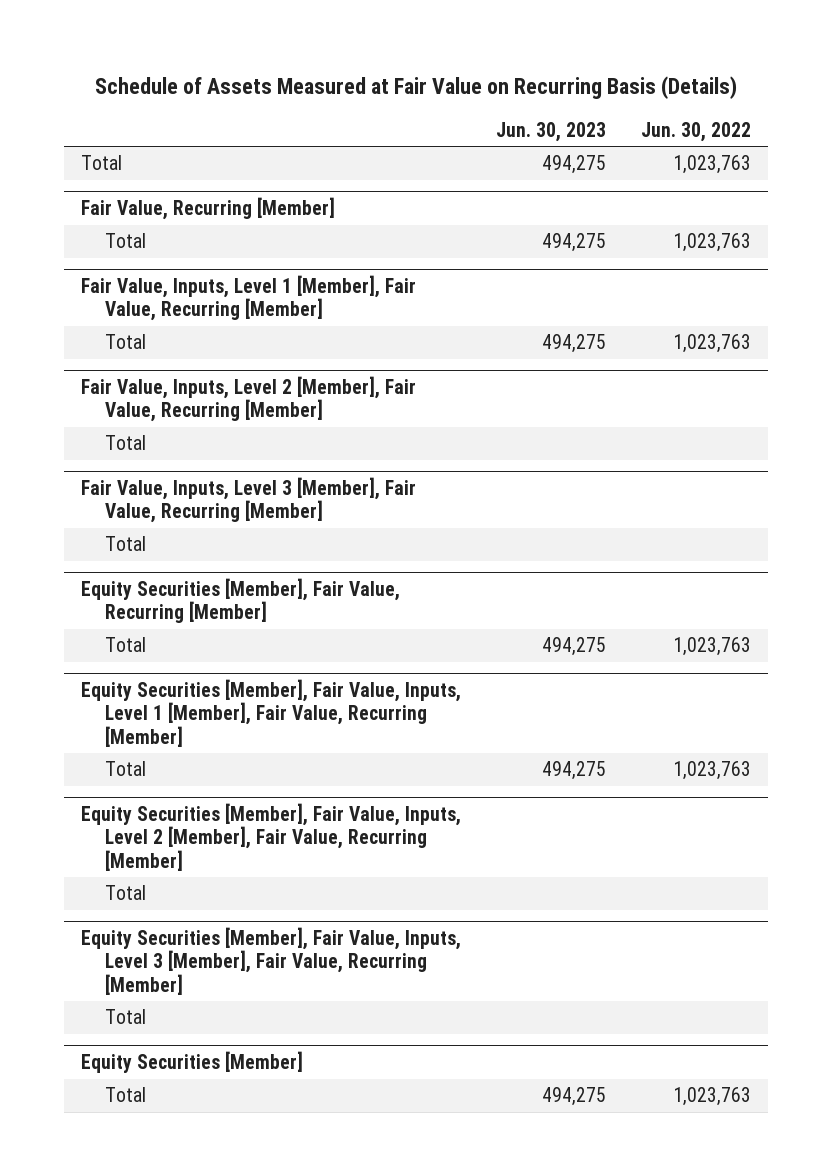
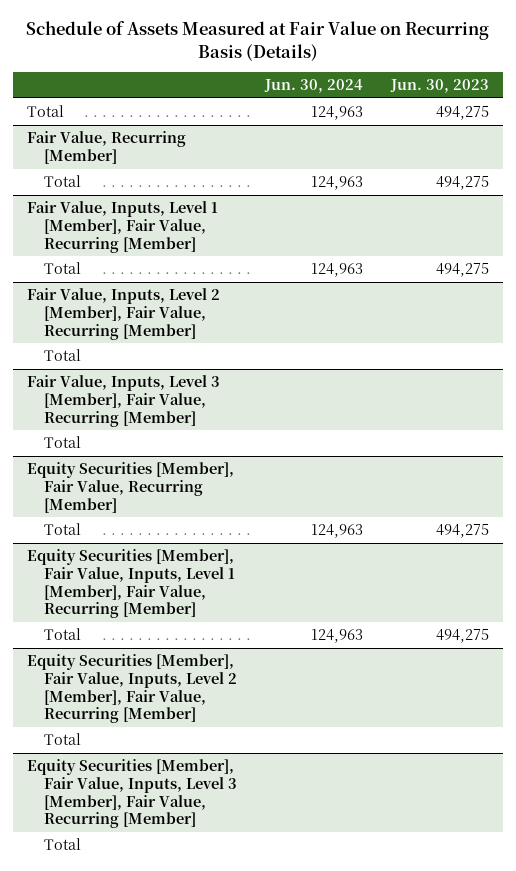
[640,121,751,142] Jun. 30, 2022 -> none
none -> [264,79,364,94] Jun. 30, 2024
[81,1050,304,1073] Equity Securities [Member] -> none
[104,1087,146,1103] Total -> none

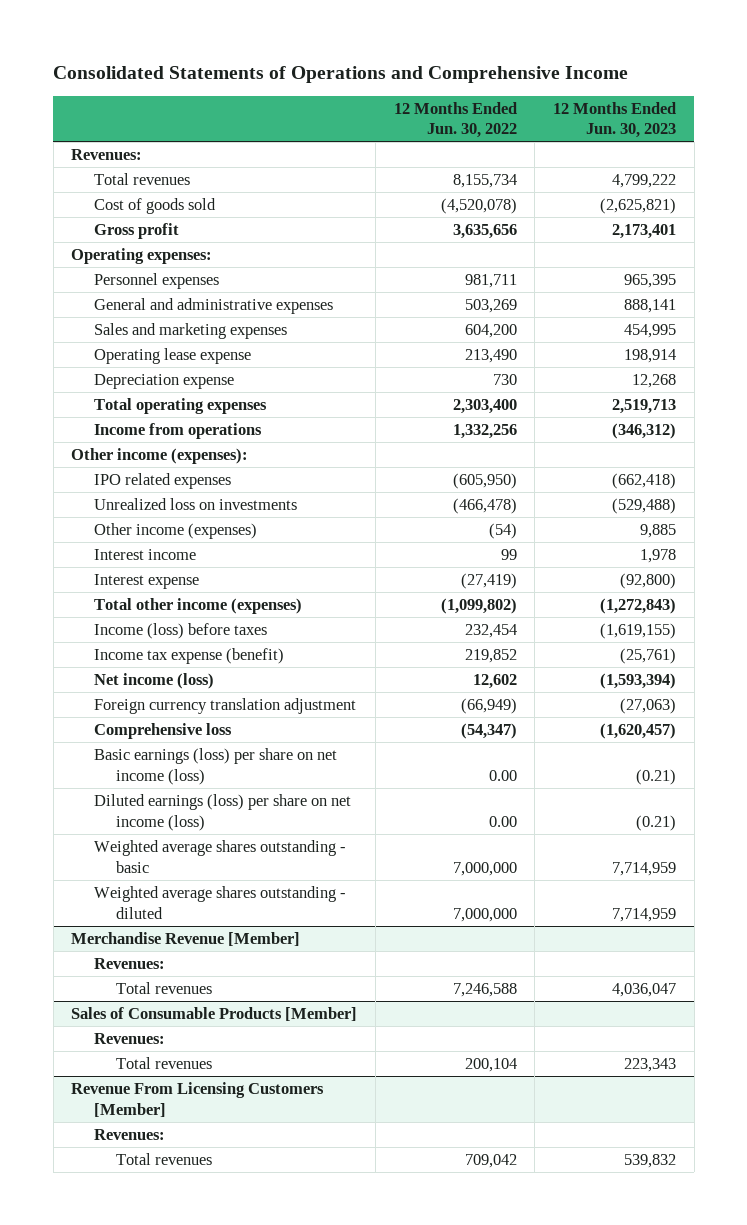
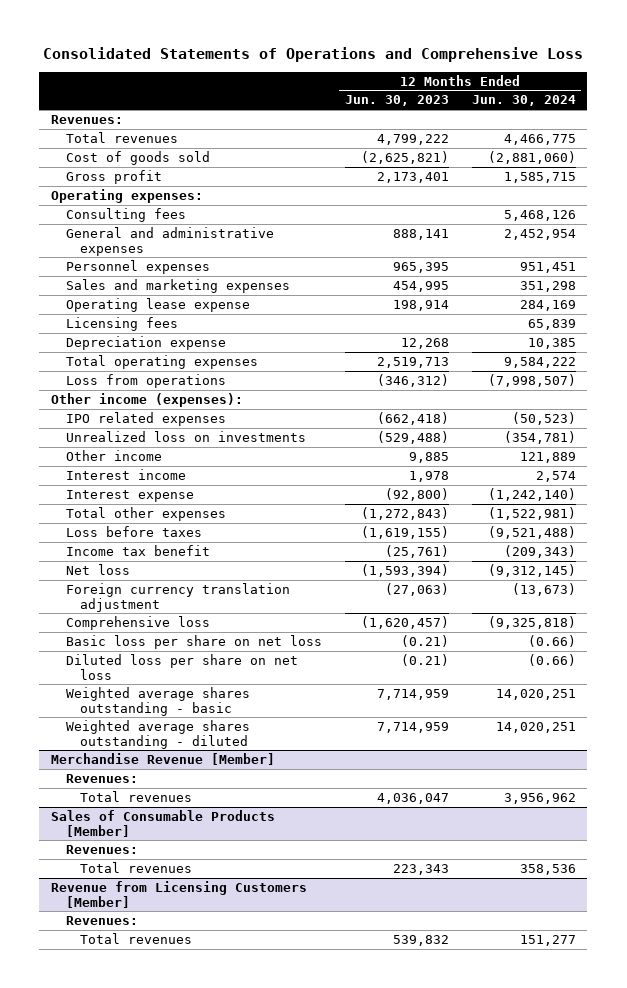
[53,66,629,84] Consolidated Statements of Operations and Comprehensive Income -> [43,47,584,63] Consolidated Statements of Operations and Comprehensive Loss
[393,101,517,139] 12 Months Ended Jun. 30, 2022 -> none
none -> [471,95,576,107] Jun. 30, 2024
none -> [65,207,186,222] Consulting fees
[93,272,219,289] Personnel expenses -> [65,259,210,274] Personnel expenses
none -> [65,316,178,331] Licensing fees
[93,422,262,439] Income from operations -> [65,373,226,388] Loss from operations
[93,522,257,539] Other income (expenses) -> [65,449,162,461] Other income
[93,597,302,614] Total other income (expenses) -> [65,506,226,521] Total other expenses
[93,622,267,639] Income (loss) before taxes -> [65,525,202,537] Loss before taxes
[93,647,284,664] Income tax expense (benefit) -> [65,544,210,556] Income tax benefit
[93,672,214,689] Net income (loss) -> [65,563,130,575] Net loss
[93,747,337,785] Basic earnings (loss) per share on net income (loss) -> [65,634,322,649] Basic loss per share on net loss
[93,793,351,831] Diluted earnings (loss) per share on net income (loss) -> [65,653,298,680] Diluted loss per share on net loss
[71,1081,325,1117] Revenue From Licensing Customers [Member] -> [50,880,307,908] Revenue from Licensing Customers [Member]

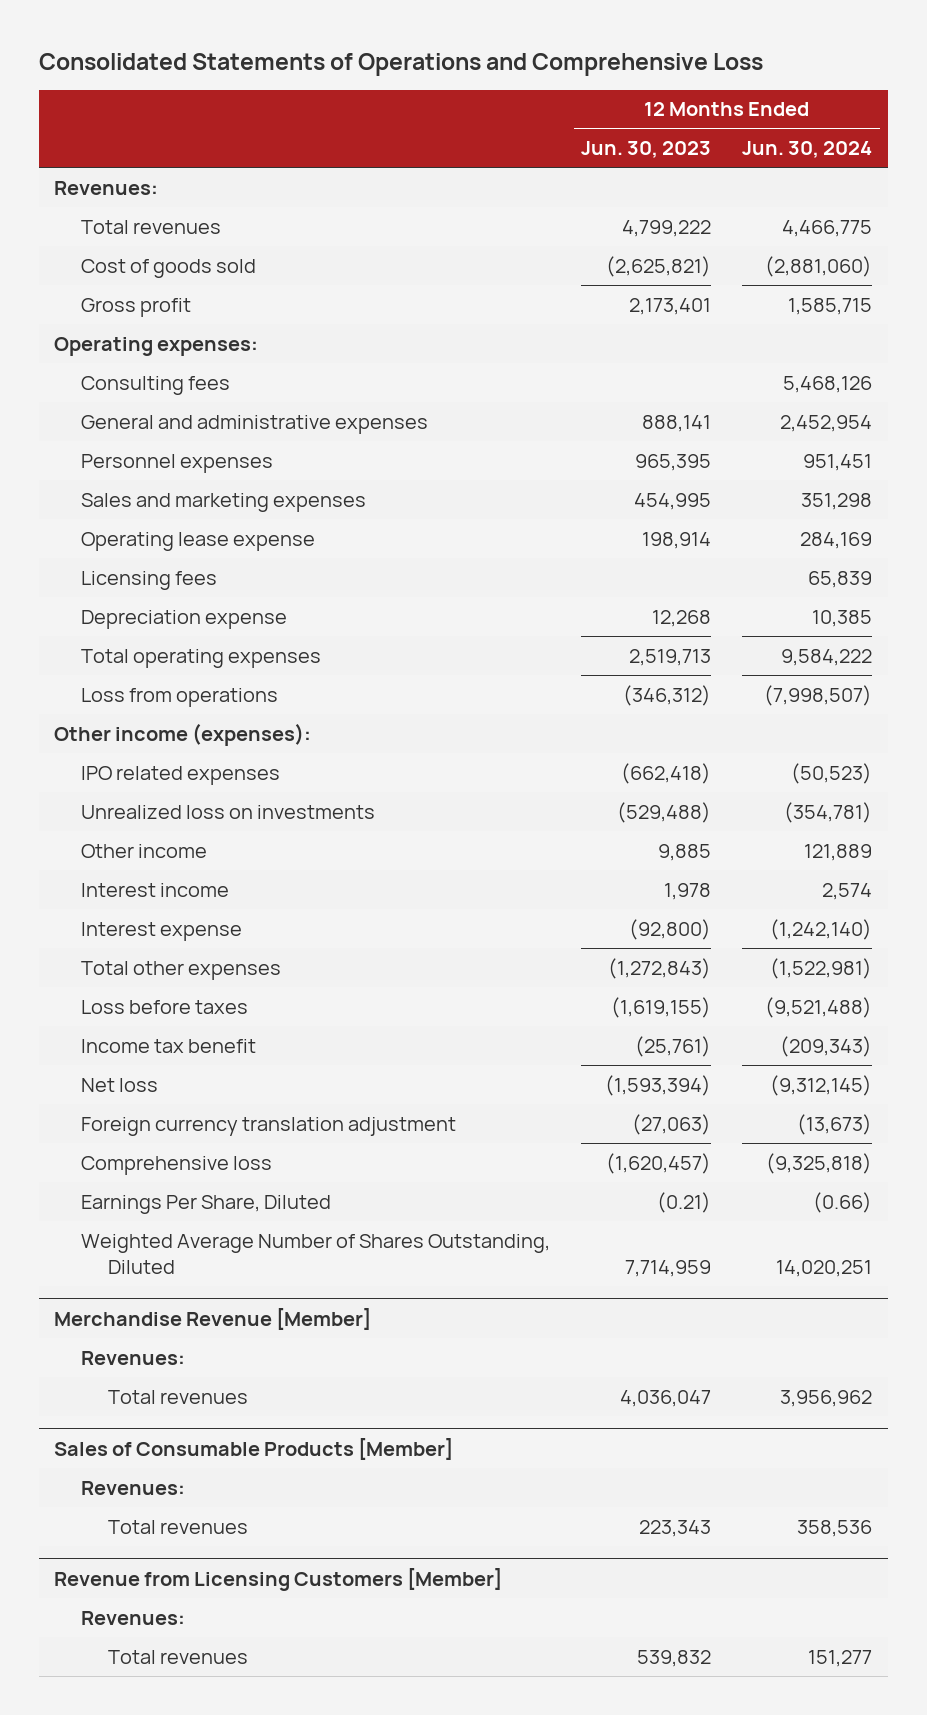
[65,634,322,649] Basic loss per share on net loss -> none
[65,686,250,716] Weighted average shares outstanding - basic -> none
[65,653,298,680] Diluted loss per share on net loss -> [81,1194,332,1214] Earnings Per Share, Diluted
[65,719,250,749] Weighted average shares outstanding - diluted -> [81,1233,551,1274] Weighted Average Number of Shares Outstanding, Diluted

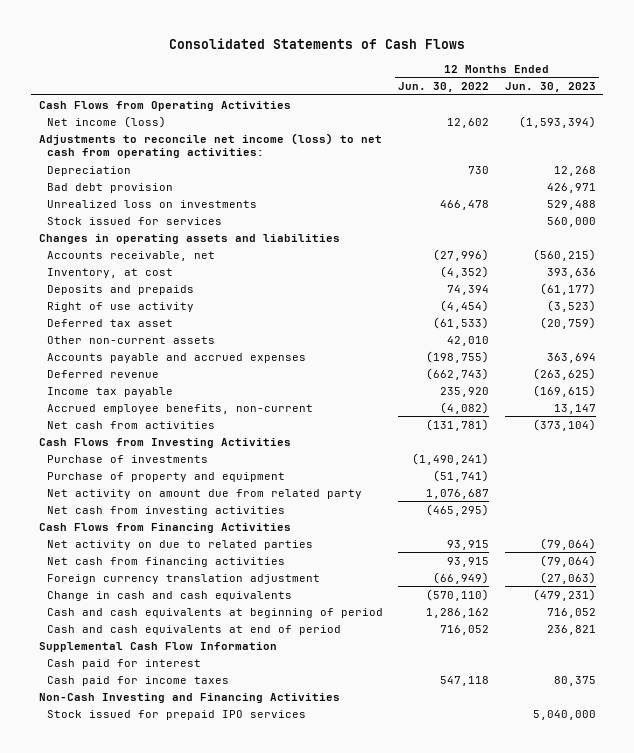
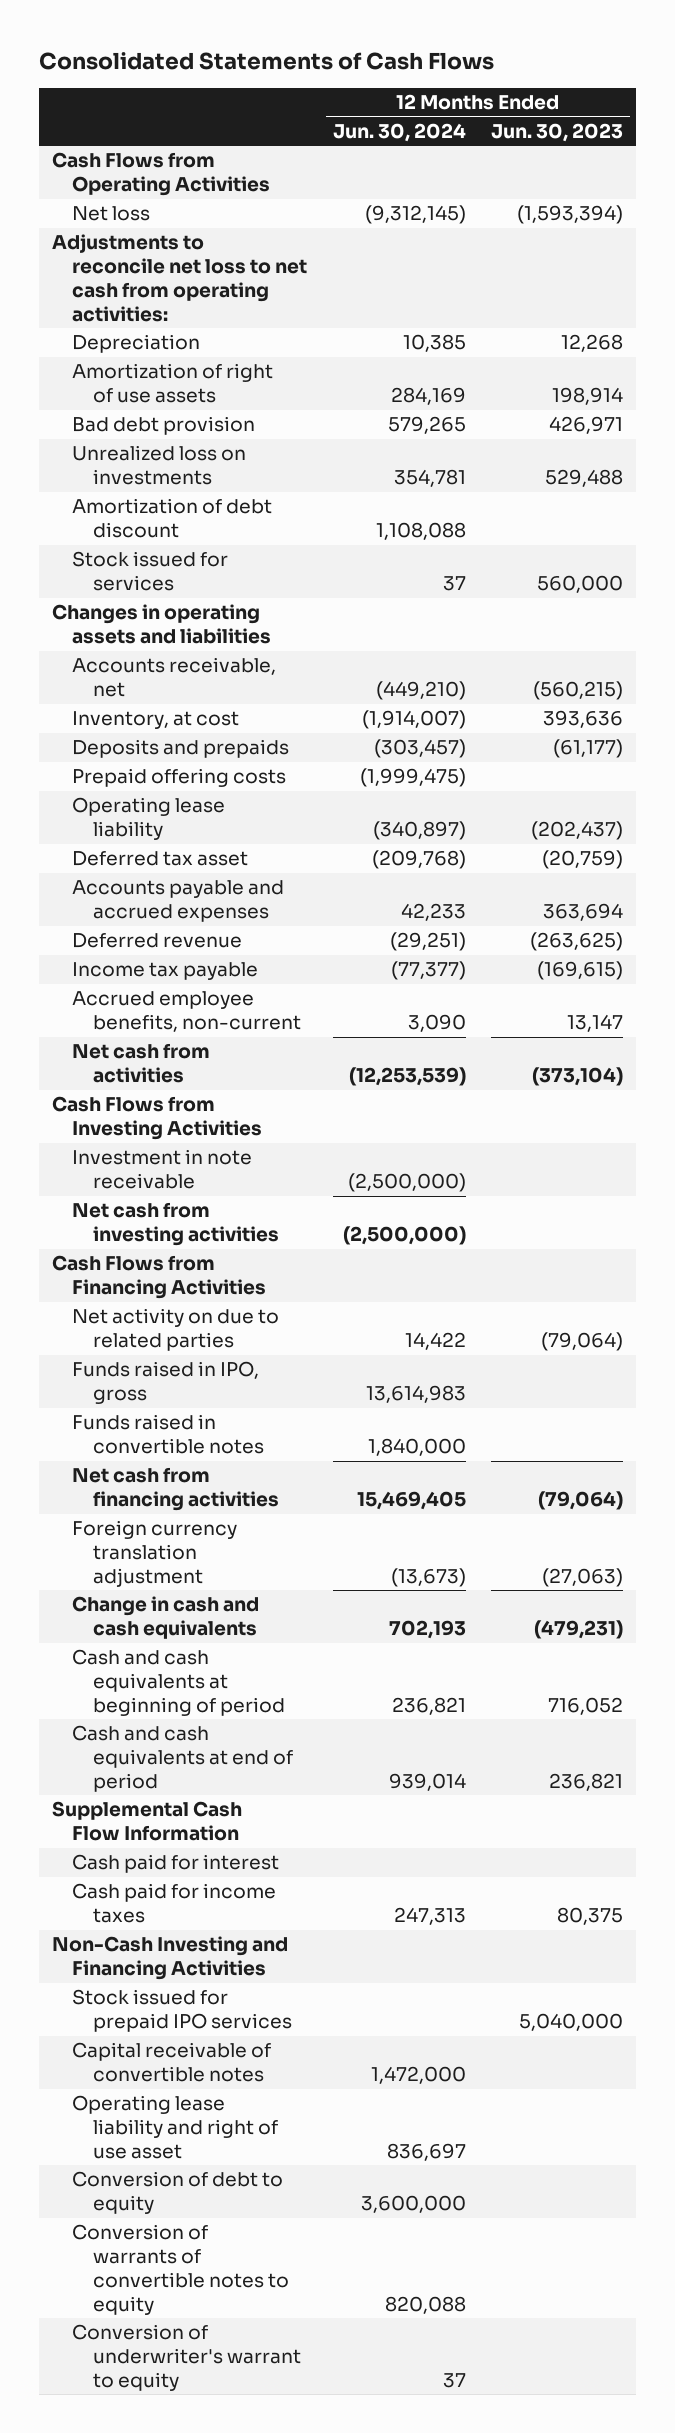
[398,81,490,92] Jun. 30, 2022 -> none
none -> [332,122,466,142] Jun. 30, 2024
[47,115,167,128] Net income (loss) -> [72,206,151,222] Net loss
[38,132,382,159] Adjustments to reconcile net income (loss) to net cash from operating activities: -> [51,234,308,322] Adjustments to reconcile net loss to net cash from operating activities:
none -> [72,363,274,404] Amortization of right of use assets
none -> [72,498,273,539] Amortization of debt discount
[47,301,195,312] Right of use activity -> none
none -> [72,768,287,788] Prepaid offering costs
none -> [72,797,226,841] Operating lease liability
[47,335,216,344] Other non-current assets -> none
[47,454,209,463] Purchase of investments -> none
[47,471,286,482] Purchase of property and equipment -> none
[47,488,363,499] Net activity on amount due from related party -> none
none -> [72,1149,253,1190] Investment in note receivable
none -> [72,1361,260,1405] Funds raised in IPO, gross
none -> [72,1414,264,1455] Funds raised in convertible notes
none -> [72,2042,272,2083] Capital receivable of convertible notes
none -> [72,2095,278,2160] Operating lease liability and right of use asset
none -> [72,2171,284,2215] Conversion of debt to equity
none -> [72,2224,289,2315] Conversion of warrants of convertible notes to equity
none -> [72,2324,301,2392] Conversion of underwriter's warrant to equity

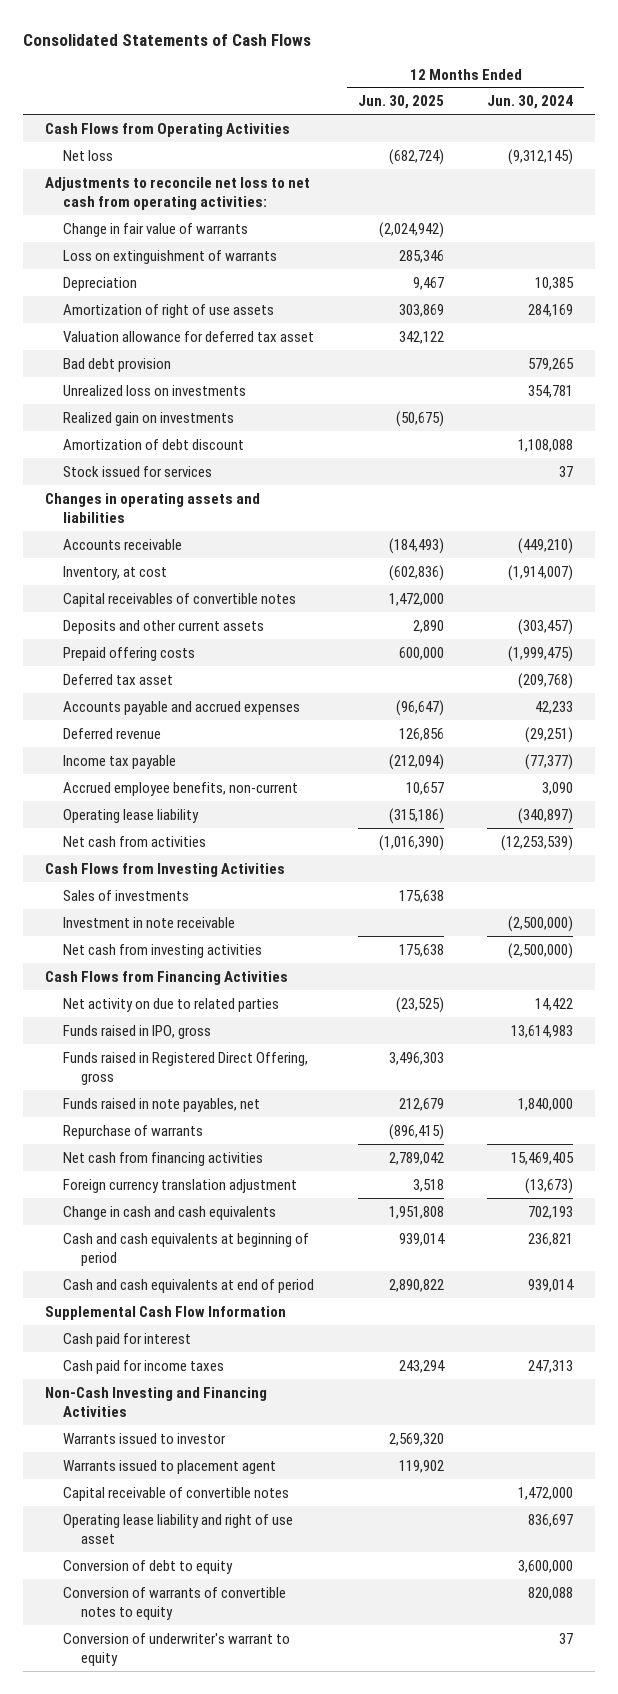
[491,122,624,142] Jun. 30, 2023 -> none
none -> [357,95,444,110] Jun. 30, 2025
none -> [63,222,249,237] Change in fair value of warrants
none -> [63,249,278,264] Loss on extinguishment of warrants
none -> [63,330,315,342] Valuation allowance for deferred tax asset
none -> [63,411,235,426] Realized gain on investments
[72,657,277,698] Accounts receivable, net -> [63,538,183,550] Accounts receivable
none -> [63,592,297,607] Capital receivables of convertible notes
[72,739,290,759] Deposits and prepaids -> [63,619,265,634] Deposits and other current assets
[72,797,226,841] Operating lease liability -> [63,808,200,823] Operating lease liability
none -> [63,889,190,901] Sales of investments
none -> [63,1051,309,1085] Funds raised in Registered Direct Offering, gross
[72,1414,264,1455] Funds raised in convertible notes -> [63,1097,261,1112] Funds raised in note payables, net
none -> [63,1124,204,1139] Repurchase of warrants
[72,1989,292,2033] Stock issued for prepaid IPO services -> none
none -> [63,1432,227,1444] Warrants issued to investor
none -> [63,1459,277,1474] Warrants issued to placement agent

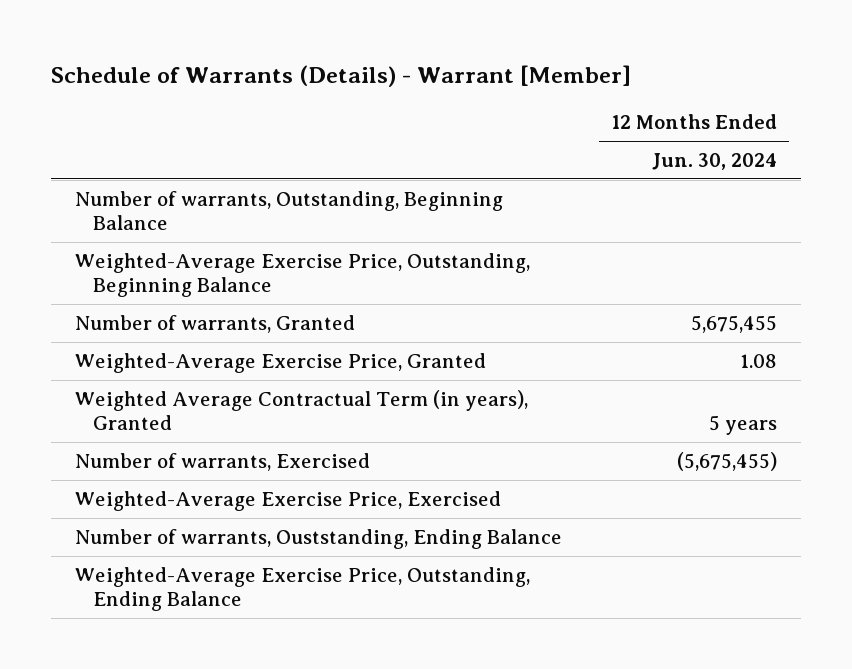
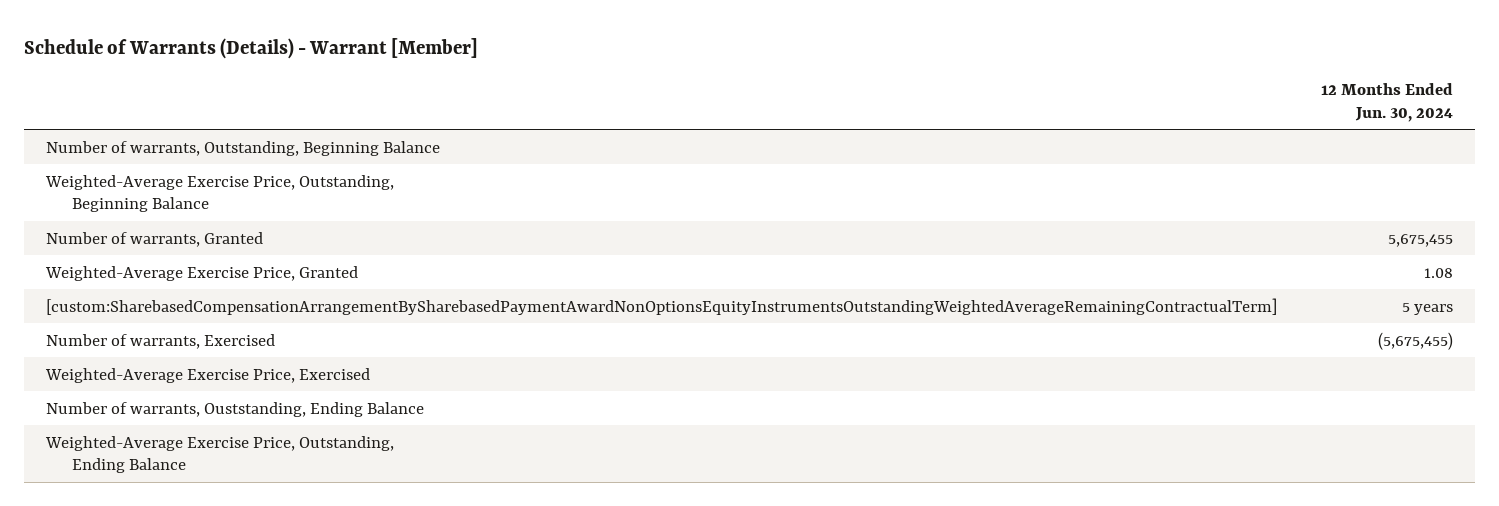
[75,389,529,431] Weighted Average Contractual Term (in years), Granted -> [46,297,1278,315] [custom:SharebasedCompensationArrangementBySharebasedPaymentAwardNonOptionsEquityInstrumentsOutstandingWeightedAverageRemainingContractualTerm]

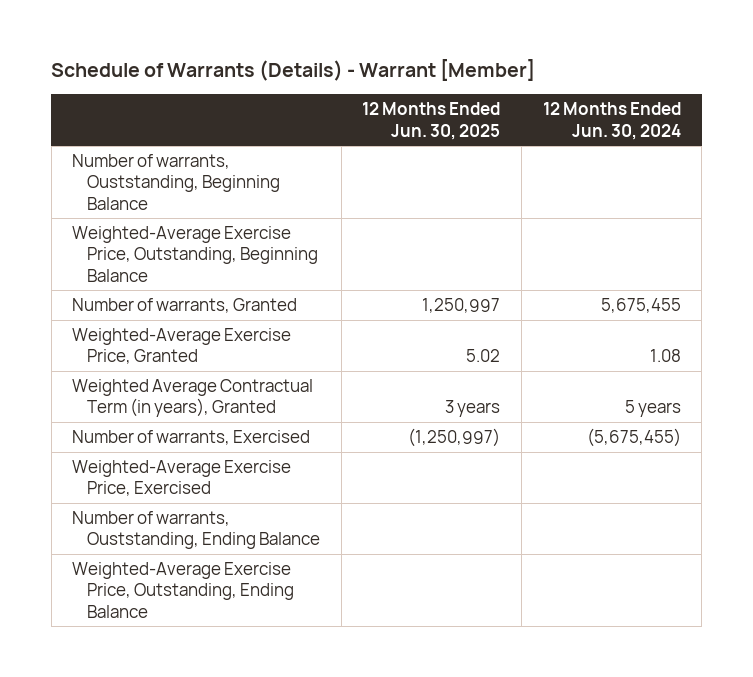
none -> [362,102,501,140] 12 Months Ended Jun. 30, 2025
[46,140,441,156] Number of warrants, Outstanding, Beginning Balance -> [72,153,280,210] Number of warrants, Ouststanding, Beginning Balance
[46,297,1278,315] [custom:SharebasedCompensationArrangementBySharebasedPaymentAwardNonOptionsEquityInstrumentsOutstandingWeightedAverageRemainingContractualTerm] -> [72,378,314,418] Weighted Average Contractual Term (in years), Granted

